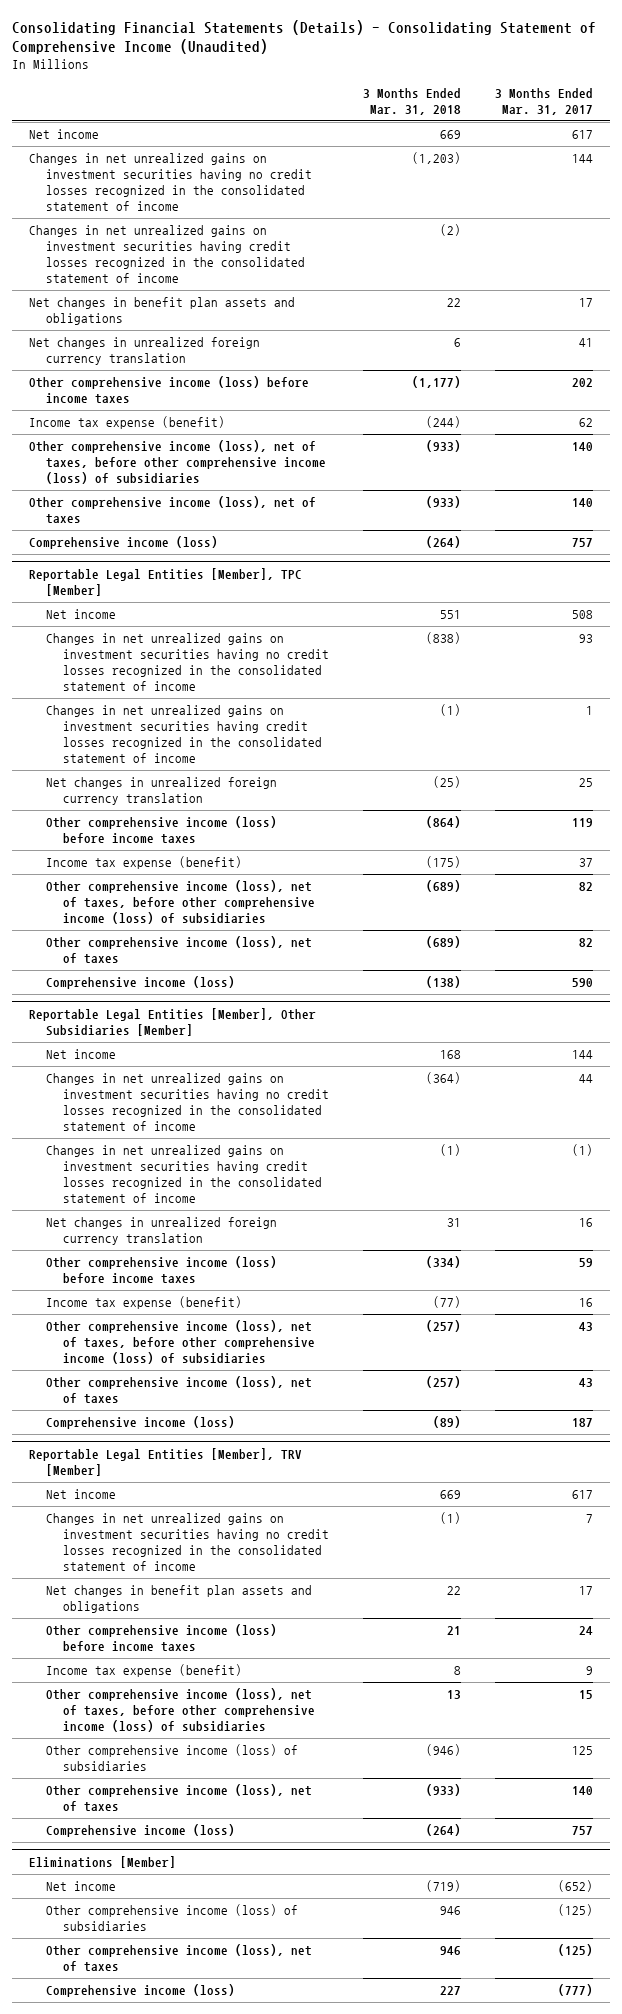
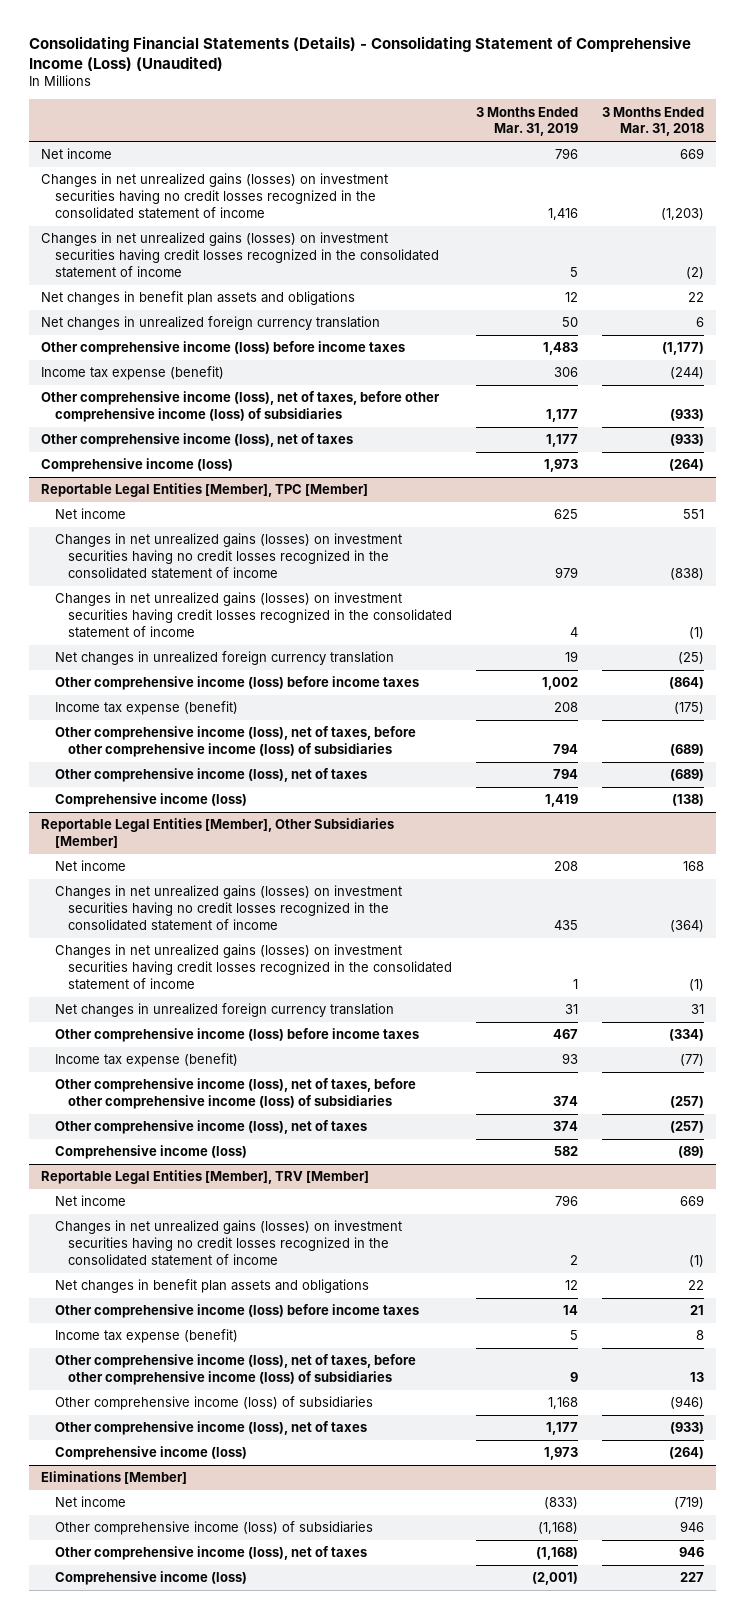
[12,19,597,55] Consolidating Financial Statements (Details) - Consolidating Statement of Comprehensive Income (Unaudited) -> [29,36,692,71] Consolidating Financial Statements (Details) - Consolidating Statement of Comprehensive Income (Loss) (Unaudited)
[494,87,593,115] 3 Months Ended Mar. 31, 2017 -> none
none -> [476,106,579,137] 3 Months Ended Mar. 31, 2019
[29,152,313,211] Changes in net unrealized gains on investment securities having no credit losses recognized in the consolidated statement of income -> [40,173,388,219] Changes in net unrealized gains (losses) on investment securities having no credit losses recognized in the consolidated statement of income
[29,224,306,283] Changes in net unrealized gains on investment securities having credit losses recognized in the consolidated statement of income -> [40,232,439,278] Changes in net unrealized gains (losses) on investment securities having credit losses recognized in the consolidated statement of income
[46,632,329,691] Changes in net unrealized gains on investment securities having no credit losses recognized in the consolidated statement of income -> [54,533,402,579] Changes in net unrealized gains (losses) on investment securities having no credit losses recognized in the consolidated statement of income
[46,704,322,763] Changes in net unrealized gains on investment securities having credit losses recognized in the consolidated statement of income -> [54,592,453,638] Changes in net unrealized gains (losses) on investment securities having credit losses recognized in the consolidated statement of income
[46,1072,329,1131] Changes in net unrealized gains on investment securities having no credit losses recognized in the consolidated statement of income -> [54,885,402,931] Changes in net unrealized gains (losses) on investment securities having no credit losses recognized in the consolidated statement of income
[46,1144,322,1203] Changes in net unrealized gains on investment securities having credit losses recognized in the consolidated statement of income -> [54,944,453,990] Changes in net unrealized gains (losses) on investment securities having credit losses recognized in the consolidated statement of income
[46,1512,329,1571] Changes in net unrealized gains on investment securities having no credit losses recognized in the consolidated statement of income -> [54,1220,402,1266] Changes in net unrealized gains (losses) on investment securities having no credit losses recognized in the consolidated statement of income

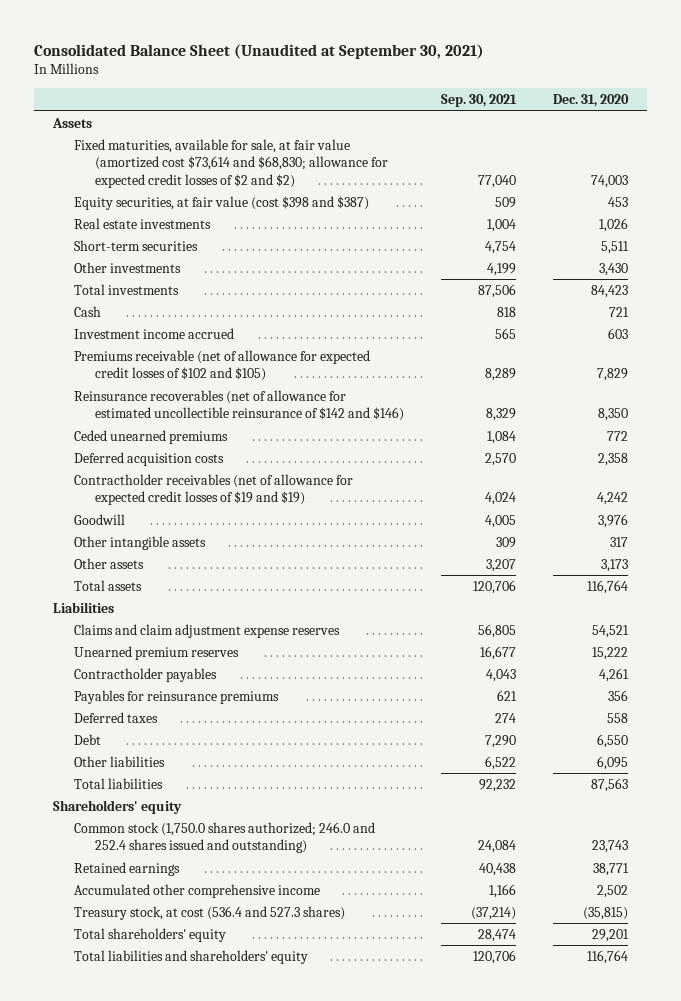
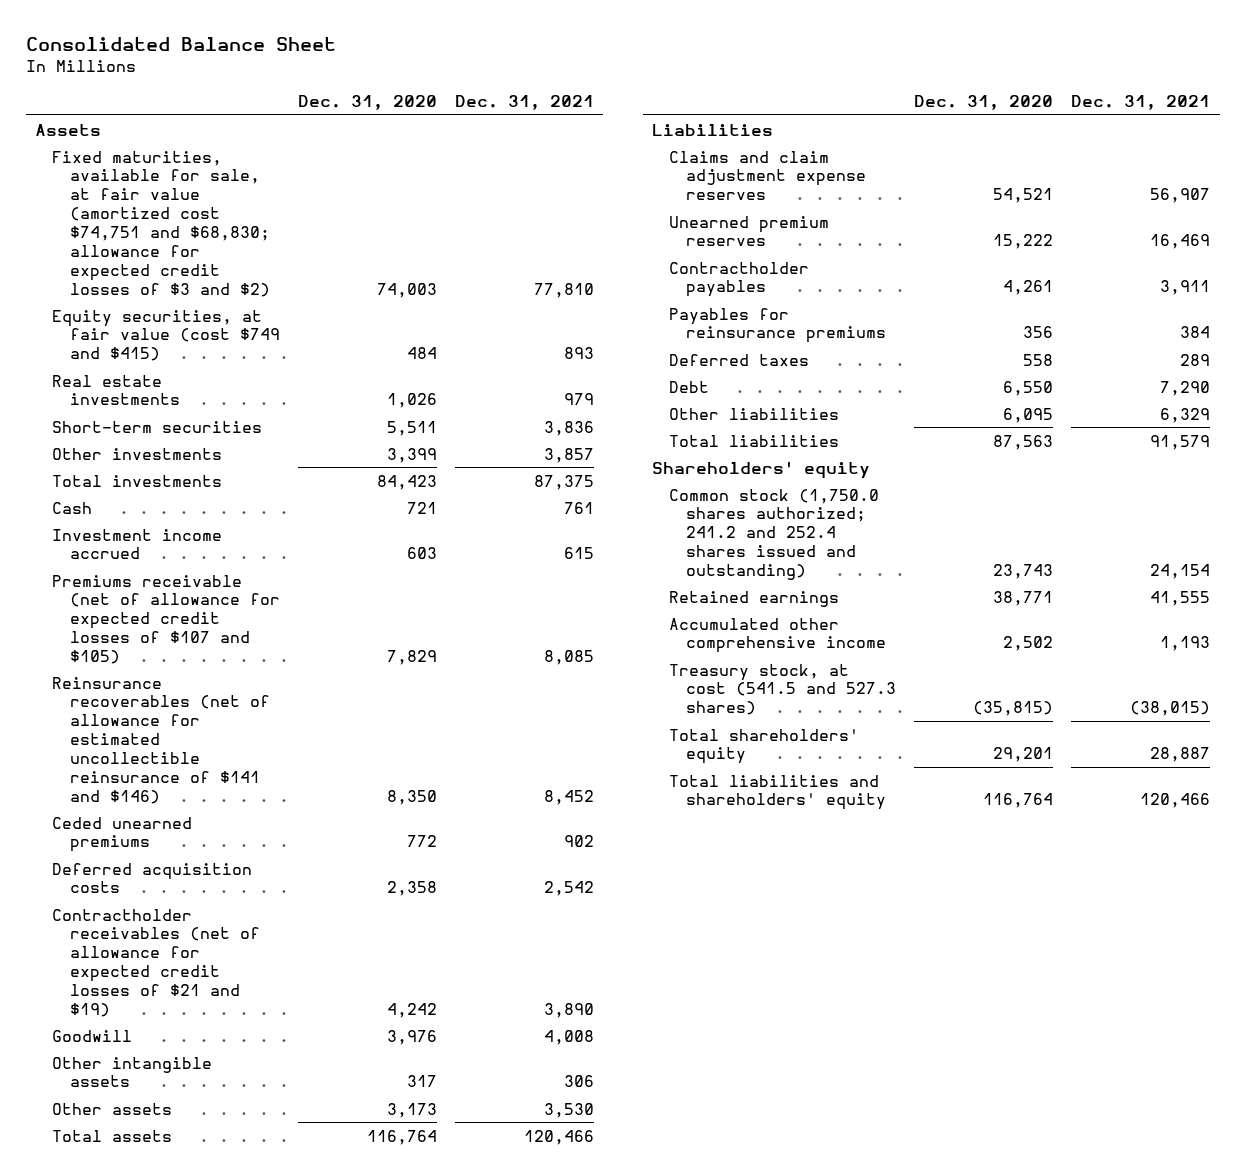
[34,43,485,59] Consolidated Balance Sheet (Unaudited at September 30, 2021) -> [25,36,336,51] Consolidated Balance Sheet
[441,94,518,108] Sep. 30, 2021 -> none
none -> [454,95,594,111] Dec. 31, 2021
[73,138,389,188] Fixed maturities, available for sale, at fair value (amortized cost $73,614 and $68,830; allowance for expected credit losses of $2 and $2) -> [52,150,270,297] Fixed maturities, available for sale, at fair value (amortized cost $74,751 and $68,830; allowance for expected credit losses of $3 and $2)
[73,195,369,210] Equity securities, at fair value (cost $398 and $387) -> [52,309,280,362] Equity securities, at fair value (cost $749 and $415)
[608,196,629,207] 453 -> [406,347,437,360] 484
[599,262,629,276] 3,430 -> [386,447,437,463] 3,399
[73,349,370,382] Premiums receivable (net of allowance for expected credit losses of $102 and $105) -> [52,574,280,664] Premiums receivable (net of allowance for expected credit losses of $107 and $105)
[73,389,405,422] Reinsurance recoverables (net of allowance for estimated uncollectible reinsurance of $142 and $146) -> [52,676,270,804] Reinsurance recoverables (net of allowance for estimated uncollectible reinsurance of $141 and $146)
[73,473,353,506] Contractholder receivables (net of allowance for expected credit losses of $19 and $19) -> [52,908,260,1017] Contractholder receivables (net of allowance for expected credit losses of $21 and $19)
[73,821,375,854] Common stock (1,750.0 shares authorized; 246.0 and 252.4 shares issued and outstanding) -> [668,488,879,580] Common stock (1,750.0 shares authorized; 241.2 and 252.4 shares issued and outstanding)
[73,905,345,920] Treasury stock, at cost (536.4 and 527.3 shares) -> [668,663,897,716] Treasury stock, at cost (541.5 and 527.3 shares)

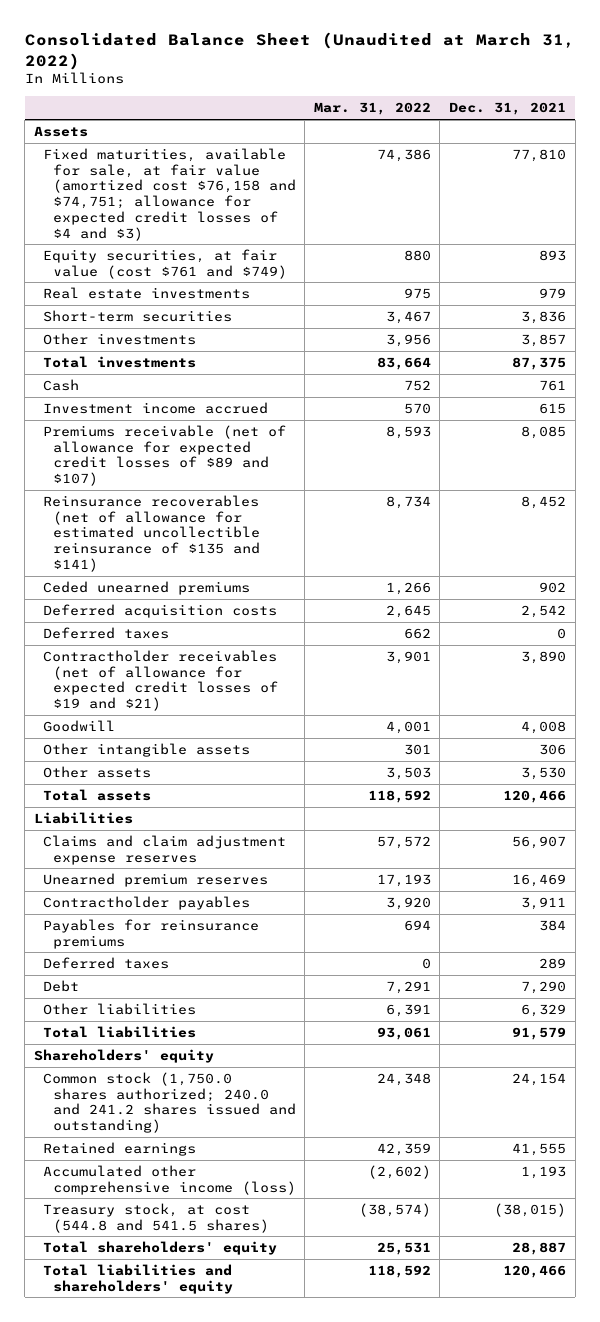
[25,36,336,51] Consolidated Balance Sheet -> [24,32,575,70] Consolidated Balance Sheet (Unaudited at March 31, 2022)
[297,95,437,111] Dec. 31, 2020 -> none
none -> [313,102,431,116] Mar. 31, 2022
[52,150,270,297] Fixed maturities, available for sale, at fair value (amortized cost $74,751 and $68,830; allowance for expected credit losses of $3 and $2) -> [43,147,296,241] Fixed maturities, available for sale, at fair value (amortized cost $76,158 and $74,751; allowance for expected credit losses of $4 and $3)
[52,309,280,362] Equity securities, at fair value (cost $749 and $415) -> [43,248,287,279] Equity securities, at fair value (cost $761 and $749)
[52,574,280,664] Premiums receivable (net of allowance for expected credit losses of $107 and $105) -> [43,424,287,487] Premiums receivable (net of allowance for expected credit losses of $89 and $107)
[52,676,270,804] Reinsurance recoverables (net of allowance for estimated uncollectible reinsurance of $141 and $146) -> [43,494,260,572] Reinsurance recoverables (net of allowance for estimated uncollectible reinsurance of $135 and $141)
none -> [43,626,170,639] Deferred taxes
[52,908,260,1017] Contractholder receivables (net of allowance for expected credit losses of $21 and $19) -> [43,649,278,712] Contractholder receivables (net of allowance for expected credit losses of $19 and $21)
[668,488,879,580] Common stock (1,750.0 shares authorized; 241.2 and 252.4 shares issued and outstanding) -> [43,1071,296,1134] Common stock (1,750.0 shares authorized; 240.0 and 241.2 shares issued and outstanding)
[668,617,887,654] Accumulated other comprehensive income -> [43,1164,296,1195] Accumulated other comprehensive income (loss)
[668,663,897,716] Treasury stock, at cost (541.5 and 527.3 shares) -> [43,1202,269,1233] Treasury stock, at cost (544.8 and 541.5 shares)

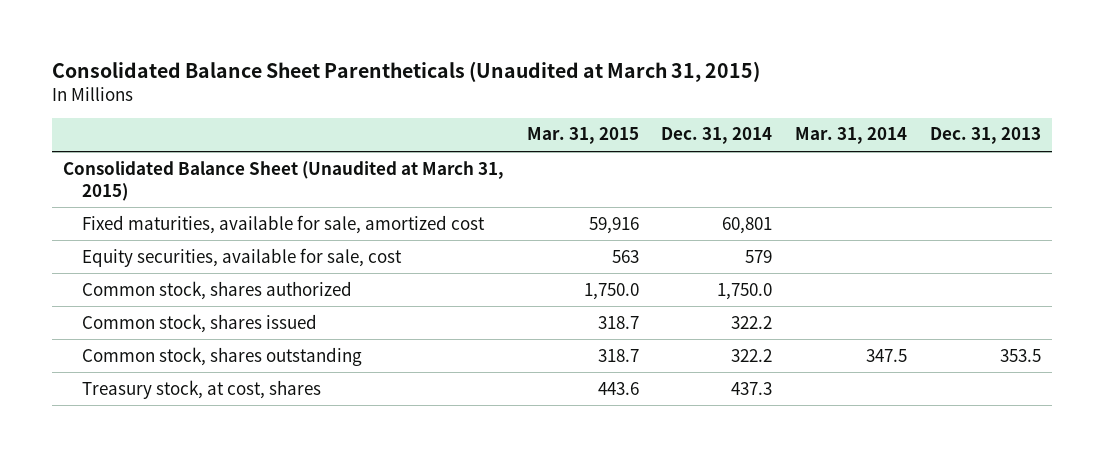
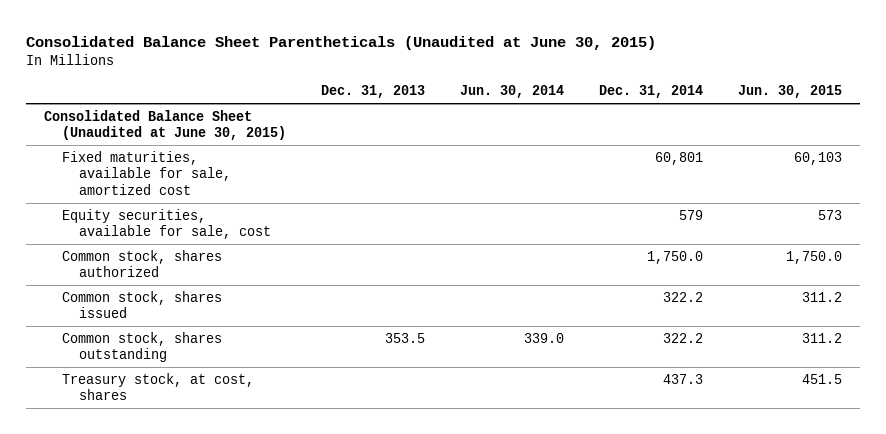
[51,61,760,83] Consolidated Balance Sheet Parentheticals (Unaudited at March 31, 2015) -> [25,35,656,50] Consolidated Balance Sheet Parentheticals (Unaudited at June 30, 2015)
[526,127,639,145] Mar. 31, 2015 -> none
[795,127,908,145] Mar. 31, 2014 -> none
none -> [459,85,564,99] Jun. 30, 2014
none -> [738,85,843,99] Jun. 30, 2015
[63,160,505,201] Consolidated Balance Sheet (Unaudited at March 31, 2015) -> [43,109,286,141] Consolidated Balance Sheet (Unaudited at June 30, 2015)

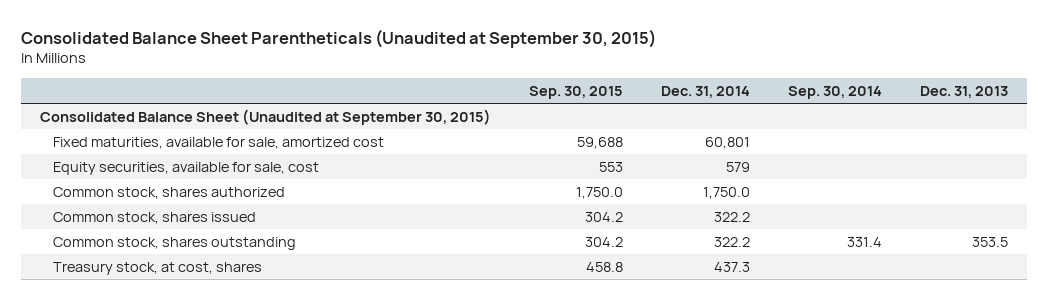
[25,35,656,50] Consolidated Balance Sheet Parentheticals (Unaudited at June 30, 2015) -> [21,28,657,48] Consolidated Balance Sheet Parentheticals (Unaudited at September 30, 2015)
[459,85,564,99] Jun. 30, 2014 -> none
[738,85,843,99] Jun. 30, 2015 -> none
none -> [529,85,624,99] Sep. 30, 2015
none -> [787,85,882,99] Sep. 30, 2014
[43,109,286,141] Consolidated Balance Sheet (Unaudited at June 30, 2015) -> [40,108,492,125] Consolidated Balance Sheet (Unaudited at September 30, 2015)

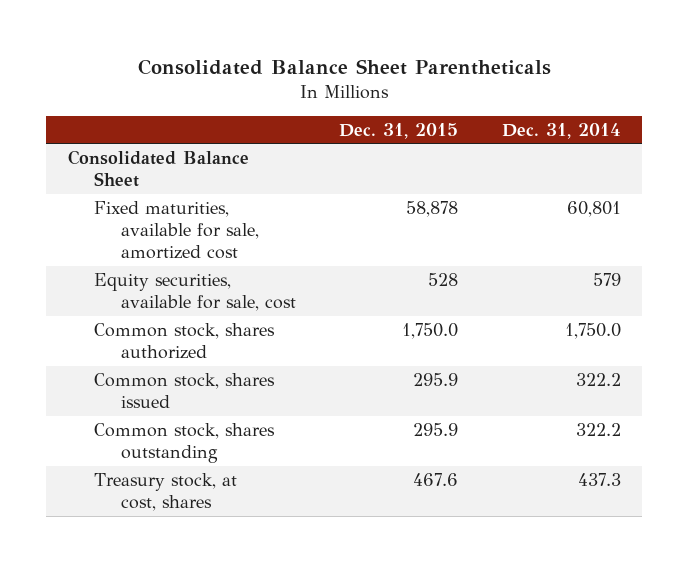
[21,28,657,48] Consolidated Balance Sheet Parentheticals (Unaudited at September 30, 2015) -> [138,58,552,75] Consolidated Balance Sheet Parentheticals
[529,85,624,99] Sep. 30, 2015 -> none
[787,85,882,99] Sep. 30, 2014 -> none
[919,85,1008,98] Dec. 31, 2013 -> none
none -> [339,122,459,139] Dec. 31, 2015
[40,108,492,125] Consolidated Balance Sheet (Unaudited at September 30, 2015) -> [67,149,249,188] Consolidated Balance Sheet

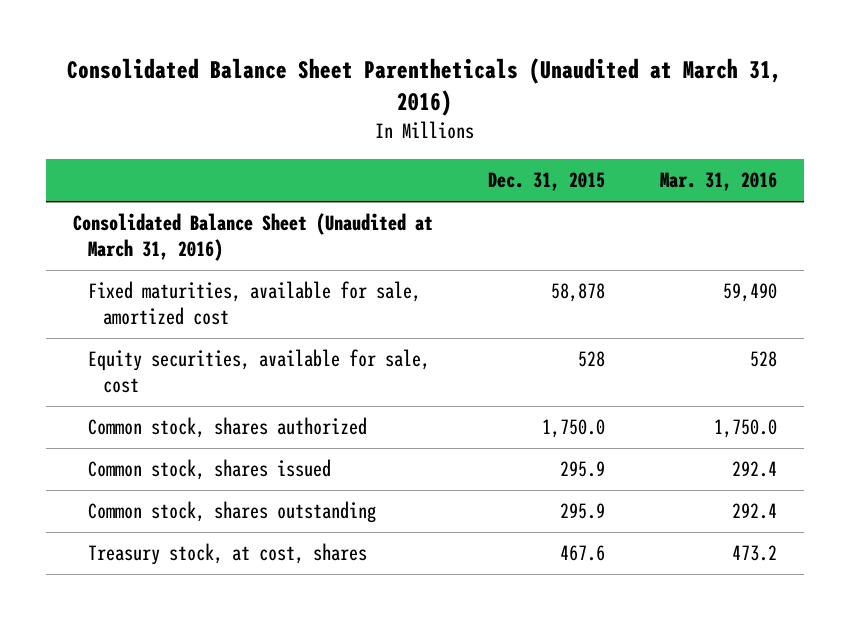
[138,58,552,75] Consolidated Balance Sheet Parentheticals -> [66,58,782,117] Consolidated Balance Sheet Parentheticals (Unaudited at March 31, 2016)
[501,122,621,139] Dec. 31, 2014 -> none
none -> [659,172,777,192] Mar. 31, 2016
[67,149,249,188] Consolidated Balance Sheet -> [73,213,434,262] Consolidated Balance Sheet (Unaudited at March 31, 2016)

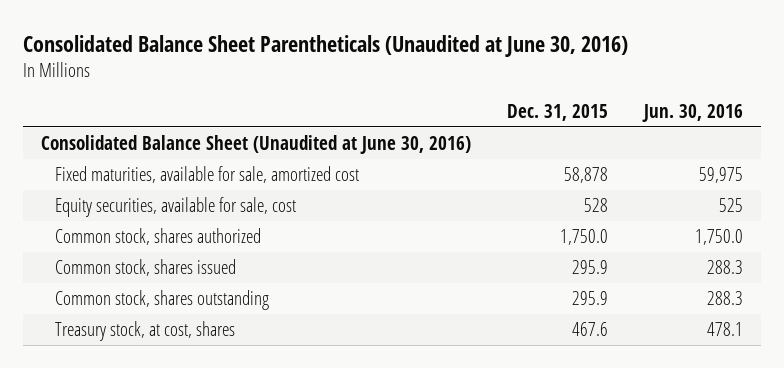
[66,58,782,117] Consolidated Balance Sheet Parentheticals (Unaudited at March 31, 2016) -> [22,34,628,57] Consolidated Balance Sheet Parentheticals (Unaudited at June 30, 2016)
[659,172,777,192] Mar. 31, 2016 -> none
none -> [641,103,743,122] Jun. 30, 2016
[73,213,434,262] Consolidated Balance Sheet (Unaudited at March 31, 2016) -> [40,135,471,155] Consolidated Balance Sheet (Unaudited at June 30, 2016)

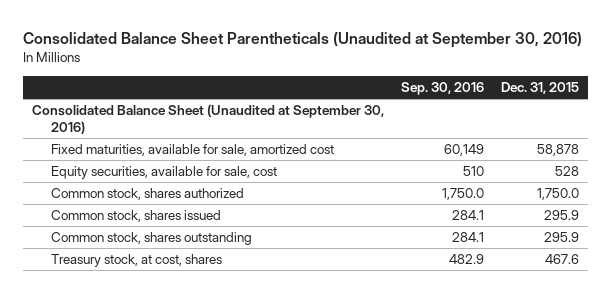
[22,34,628,57] Consolidated Balance Sheet Parentheticals (Unaudited at June 30, 2016) -> [23,32,583,49] Consolidated Balance Sheet Parentheticals (Unaudited at September 30, 2016)
[641,103,743,122] Jun. 30, 2016 -> none
none -> [400,81,484,95] Sep. 30, 2016
[40,135,471,155] Consolidated Balance Sheet (Unaudited at June 30, 2016) -> [31,104,384,135] Consolidated Balance Sheet (Unaudited at September 30, 2016)

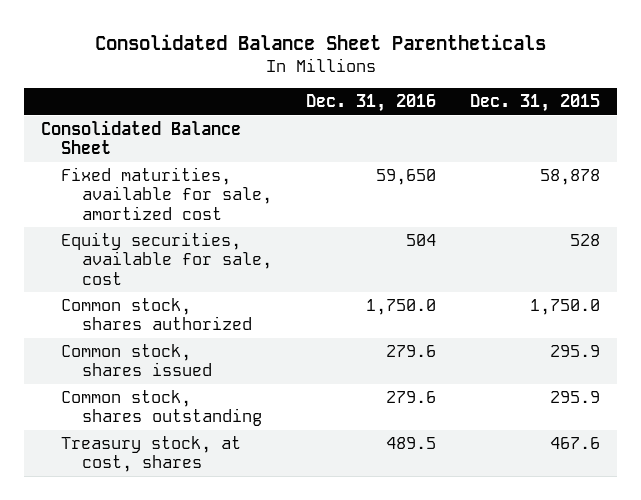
[23,32,583,49] Consolidated Balance Sheet Parentheticals (Unaudited at September 30, 2016) -> [94,33,546,50] Consolidated Balance Sheet Parentheticals
[400,81,484,95] Sep. 30, 2016 -> none
none -> [305,94,436,113] Dec. 31, 2016
[31,104,384,135] Consolidated Balance Sheet (Unaudited at September 30, 2016) -> [41,119,242,155] Consolidated Balance Sheet

